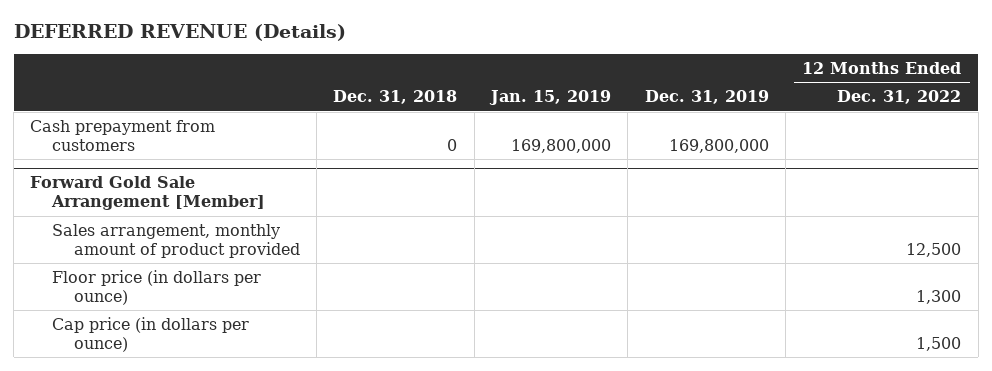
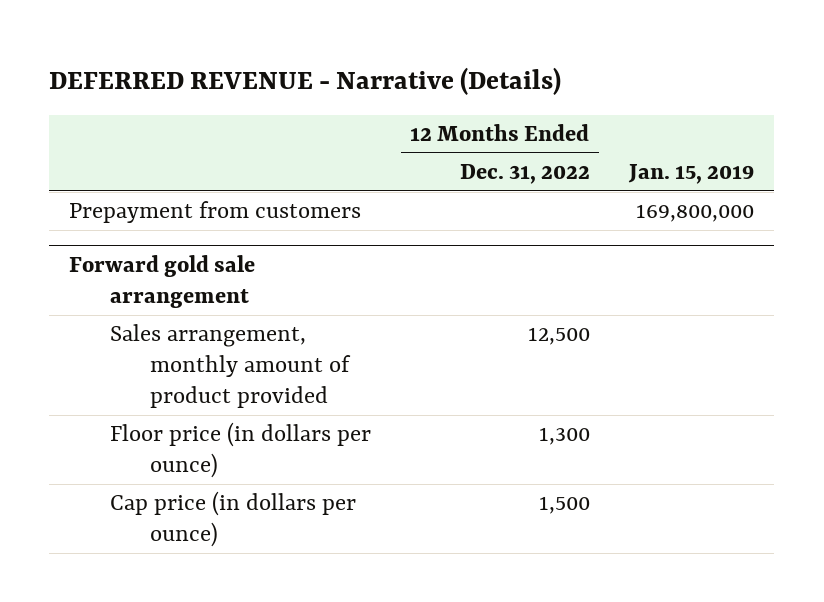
[13,24,346,42] DEFERRED REVENUE (Details) -> [49,67,562,96] DEFERRED REVENUE - Narrative (Details)
[333,90,458,105] Dec. 31, 2018 -> none
[644,90,769,105] Dec. 31, 2019 -> none
[30,119,216,151] Cash prepayment from customers -> [69,201,362,224] Prepayment from customers
[30,176,265,211] Forward Gold Sale Arrangement [Member] -> [69,254,256,308] Forward gold sale arrangement

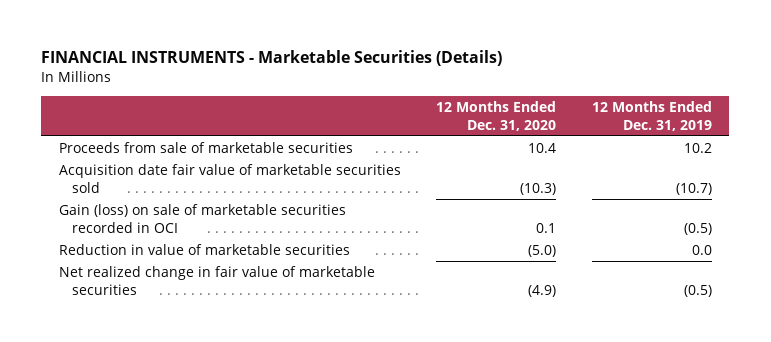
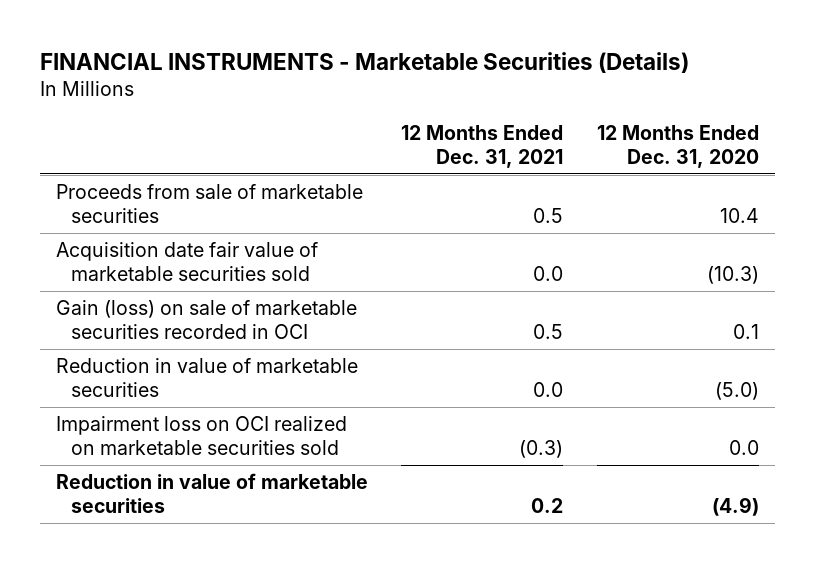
[591,101,712,131] 12 Months Ended Dec. 31, 2019 -> none
none -> [401,124,564,169] 12 Months Ended Dec. 31, 2021
none -> [56,416,348,456] Impairment loss on OCI realized on marketable securities sold
[58,266,375,295] Net realized change in fair value of marketable securities -> [56,473,369,514] Reduction in value of marketable securities

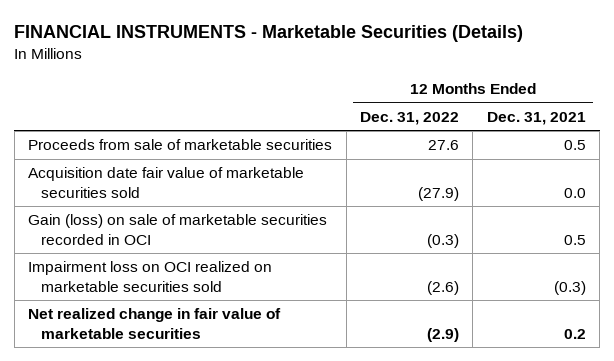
[596,124,759,169] 12 Months Ended Dec. 31, 2020 -> none
none -> [360,111,460,125] Dec. 31, 2022
[56,358,359,398] Reduction in value of marketable securities -> none
[56,473,369,514] Reduction in value of marketable securities -> [28,308,282,339] Net realized change in fair value of marketable securities

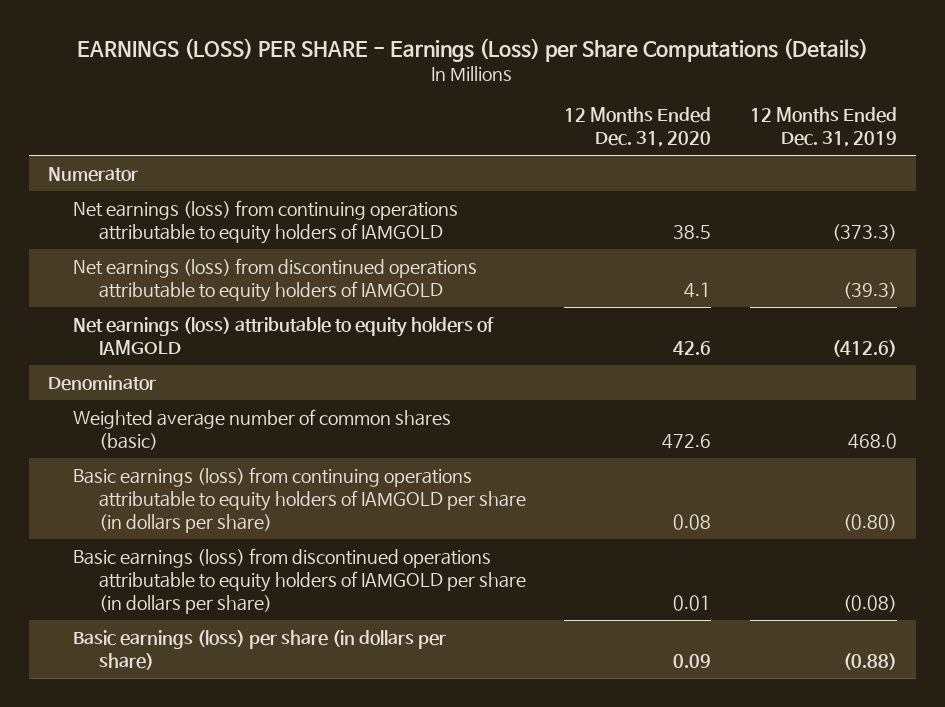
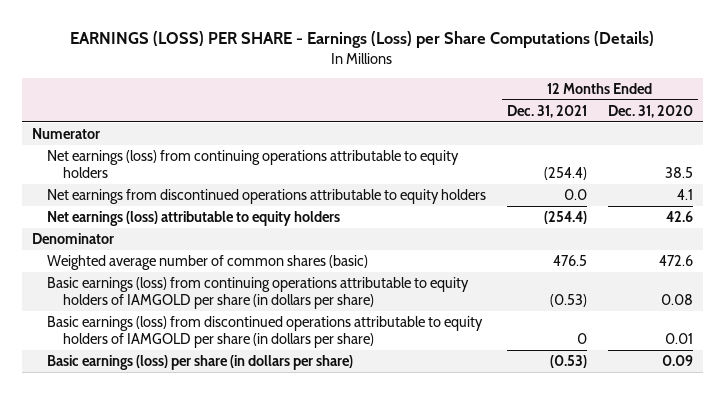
[749,107,897,148] 12 Months Ended Dec. 31, 2019 -> none
none -> [507,104,588,118] Dec. 31, 2021
[73,199,459,244] Net earnings (loss) from continuing operations attributable to equity holders of IAMGOLD -> [47,149,460,178] Net earnings (loss) from continuing operations attributable to equity holders
[73,257,478,302] Net earnings (loss) from discontinued operations attributable to equity holders of IAMGOLD -> [47,188,487,204] Net earnings from discontinued operations attributable to equity holders
[73,316,495,355] Net earnings (loss) attributable to equity holders of IAMGOLD -> [47,210,341,226] Net earnings (loss) attributable to equity holders

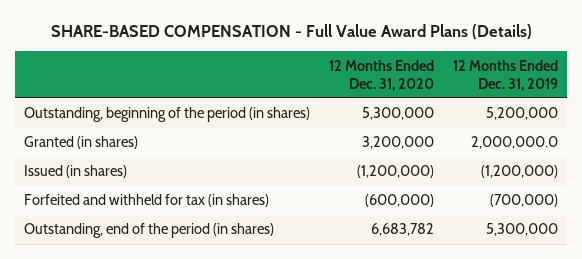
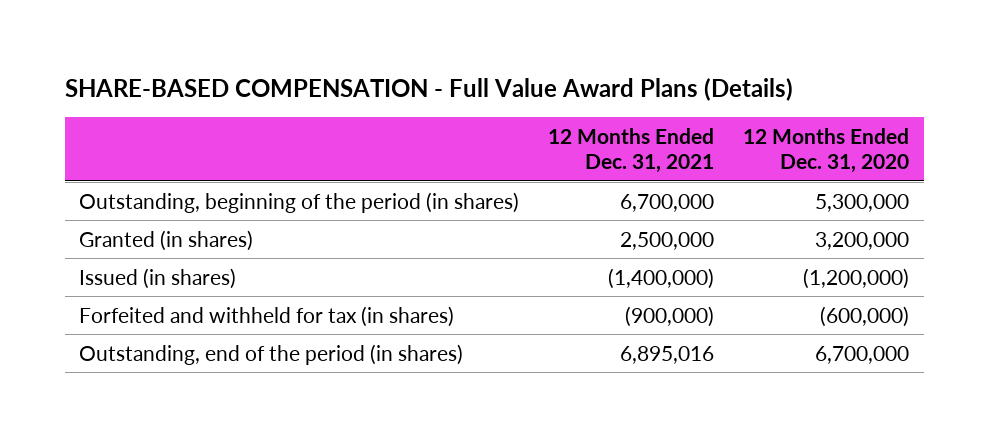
[452,59,558,91] 12 Months Ended Dec. 31, 2019 -> none
none -> [548,128,715,173] 12 Months Ended Dec. 31, 2021
[370,223,434,237] 6,683,782 -> [815,345,910,364] 6,700,000

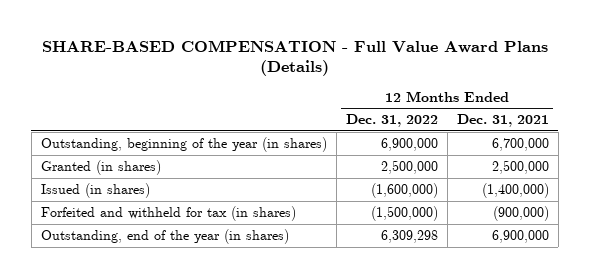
[743,128,910,173] 12 Months Ended Dec. 31, 2020 -> none
none -> [345,114,438,128] Dec. 31, 2022
[79,191,520,213] Outstanding, beginning of the period (in shares) -> [40,136,327,152] Outstanding, beginning of the year (in shares)
[79,343,464,365] Outstanding, end of the period (in shares) -> [40,228,289,244] Outstanding, end of the year (in shares)
[620,345,715,364] 6,895,016 -> [491,229,549,243] 6,900,000

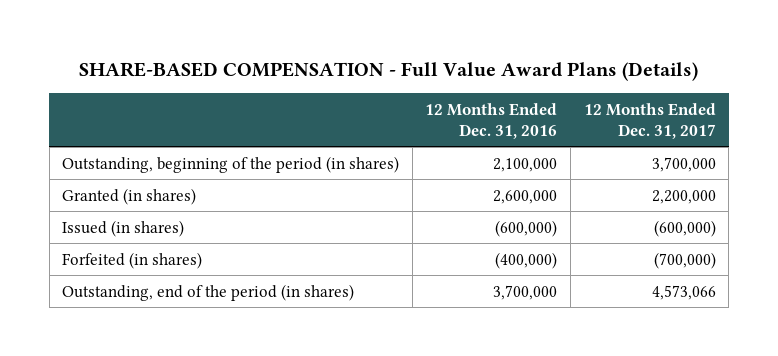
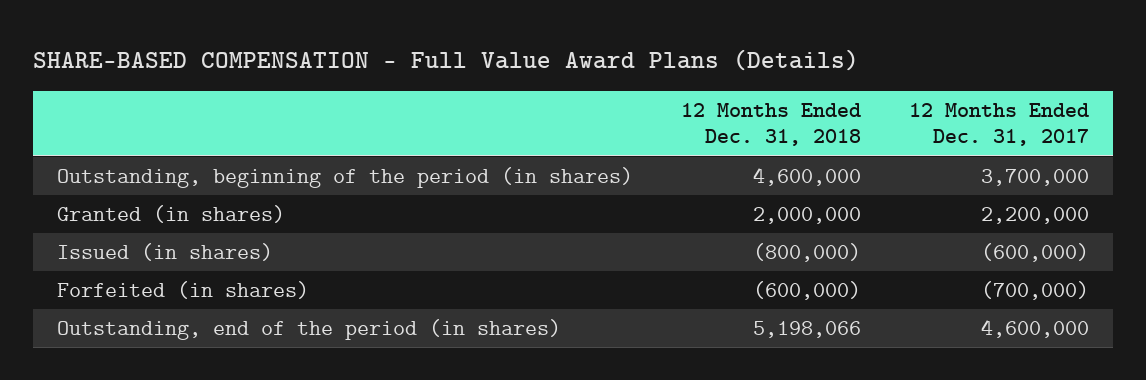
[425,102,558,139] 12 Months Ended Dec. 31, 2016 -> none
none -> [681,102,862,147] 12 Months Ended Dec. 31, 2018
[651,284,716,300] 4,573,066 -> [981,319,1090,339] 4,600,000

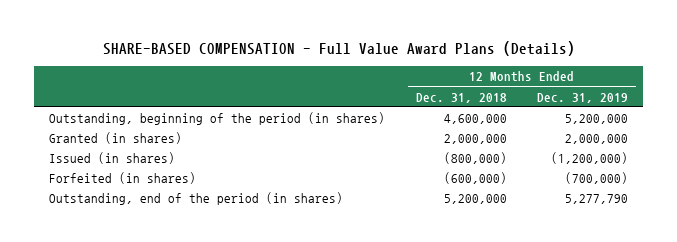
[909,102,1090,147] 12 Months Ended Dec. 31, 2017 -> none
none -> [537,92,629,103] Dec. 31, 2019
[753,321,862,339] 5,198,066 -> [443,194,507,205] 5,200,000

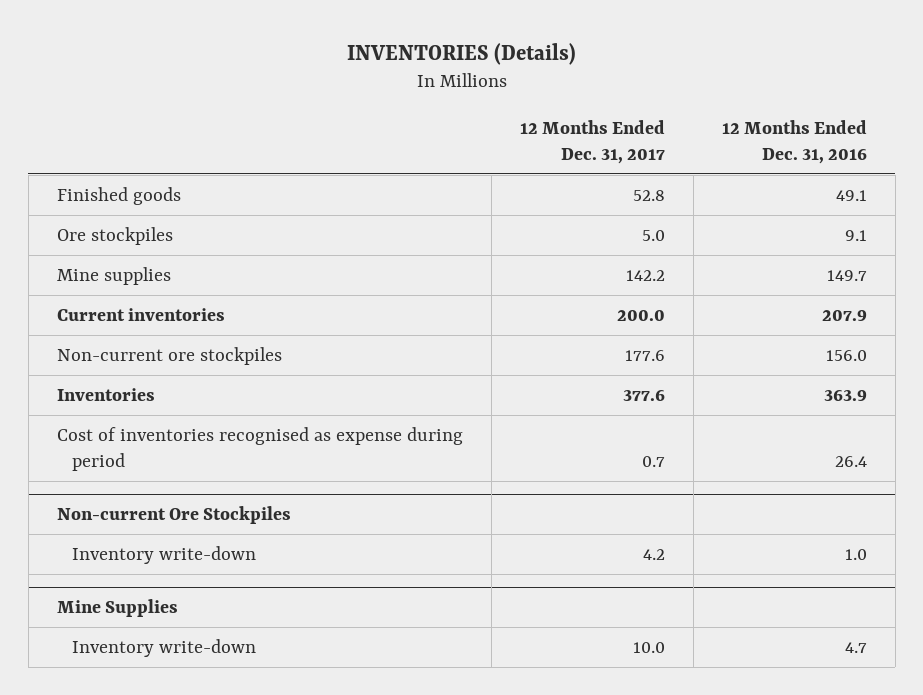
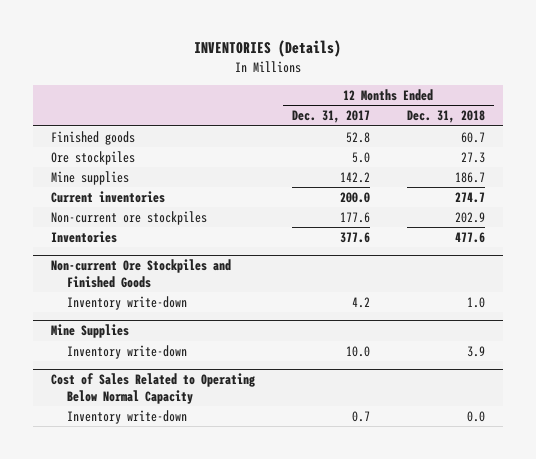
[721,119,867,164] 12 Months Ended Dec. 31, 2016 -> none
none -> [406,110,485,124] Dec. 31, 2018
[56,426,463,471] Cost of inventories recognised as expense during period -> none
[56,505,291,524] Non-current Ore Stockpiles -> [51,259,232,288] Non-current Ore Stockpiles and Finished Goods
none -> [51,373,256,404] Cost of Sales Related to Operating Below Normal Capacity
none -> [67,409,188,424] Inventory write-down

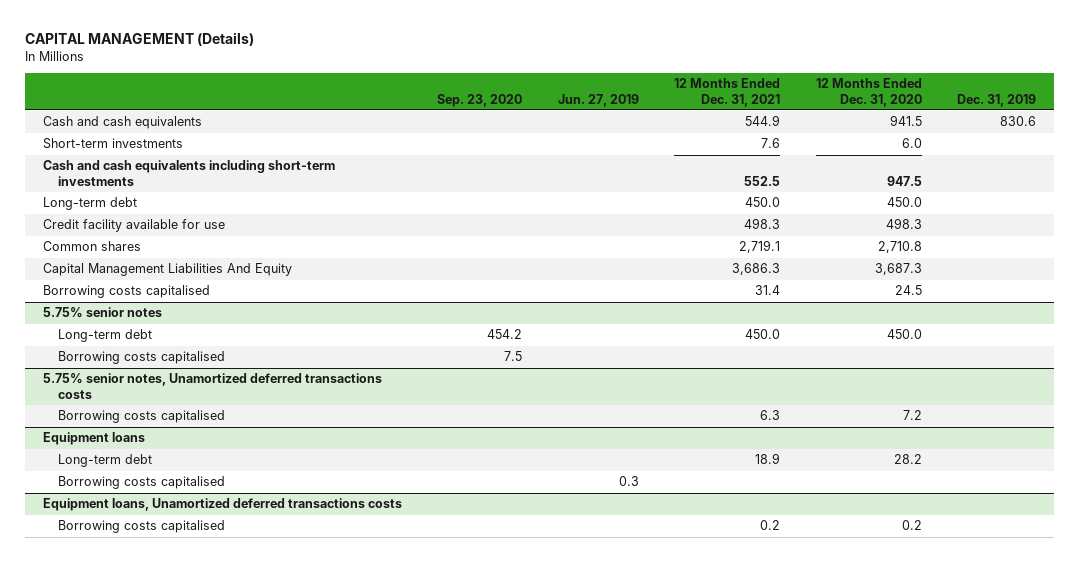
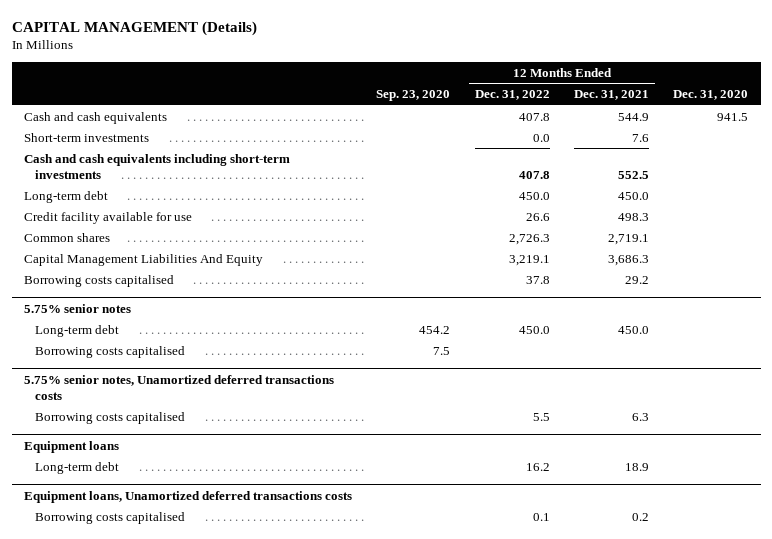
[557,93,639,107] Jun. 27, 2019 -> none
[815,78,922,107] 12 Months Ended Dec. 31, 2020 -> none
[957,93,1037,107] Dec. 31, 2019 -> none
none -> [474,90,550,101] Dec. 31, 2022
none -> [673,90,749,101] Dec. 31, 2020
[755,285,781,296] 31.4 -> [624,275,649,284] 29.2
[57,476,225,490] Borrowing costs capitalised -> none

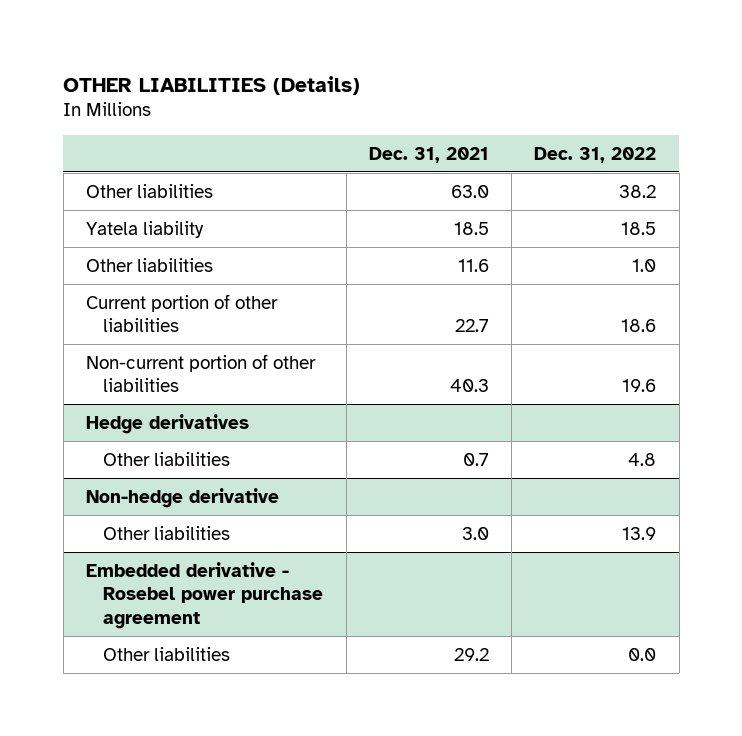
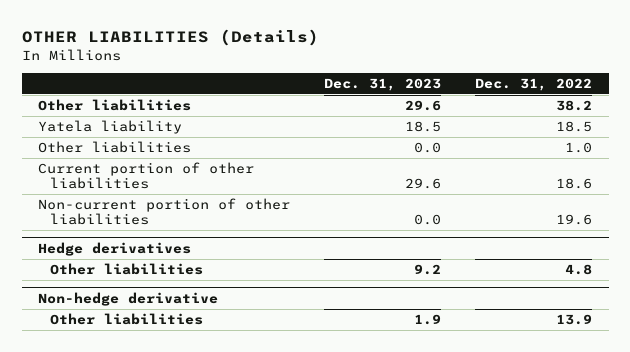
[368,146,489,163] Dec. 31, 2021 -> none
none -> [324,78,442,92] Dec. 31, 2023
[85,561,324,630] Embedded derivative - Rosebel power purchase agreement -> none
[103,646,231,661] Other liabilities -> none

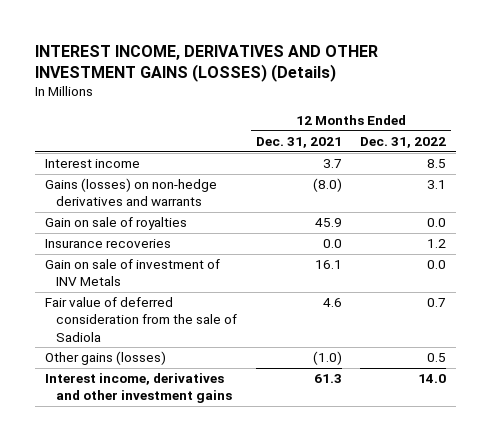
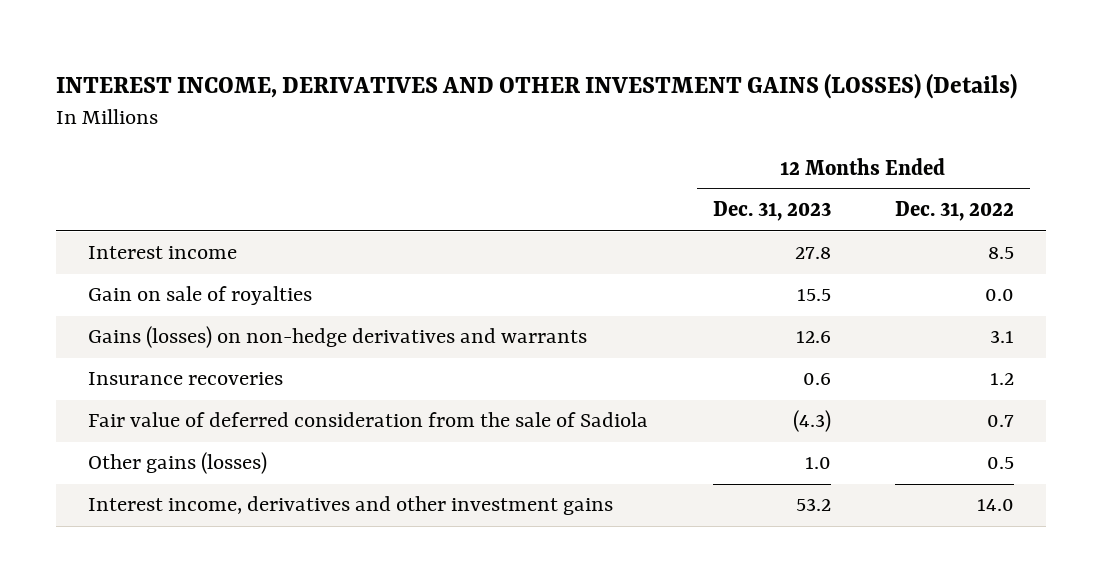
[255,137,342,149] Dec. 31, 2021 -> none
none -> [712,201,831,222] Dec. 31, 2023
[44,178,217,207] Gains (losses) on non-hedge derivatives and warrants -> [88,326,588,349] Gains (losses) on non-hedge derivatives and warrants
[44,259,220,287] Gain on sale of investment of INV Metals -> none

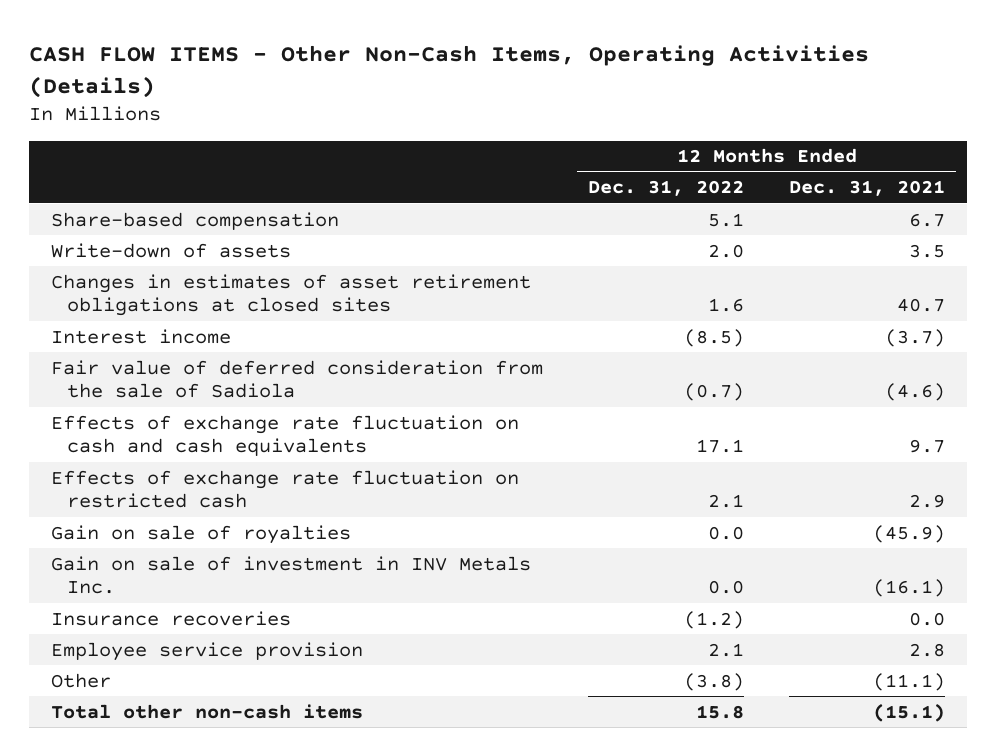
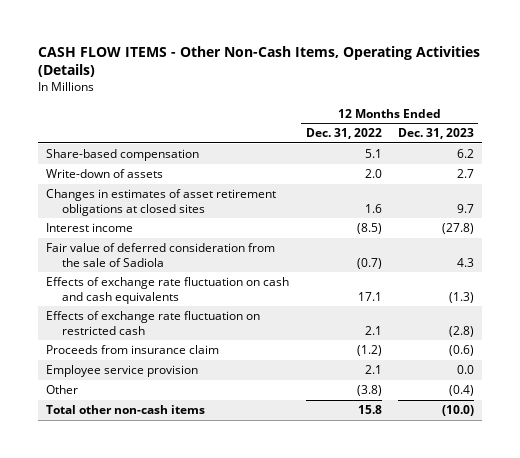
[788,180,945,197] Dec. 31, 2021 -> none
none -> [398,128,475,140] Dec. 31, 2023
[51,524,352,544] Gain on sale of royalties -> none
[51,555,532,595] Gain on sale of investment in INV Metals Inc. -> none
[51,610,292,626] Insurance recoveries -> [46,345,220,355] Proceeds from insurance claim

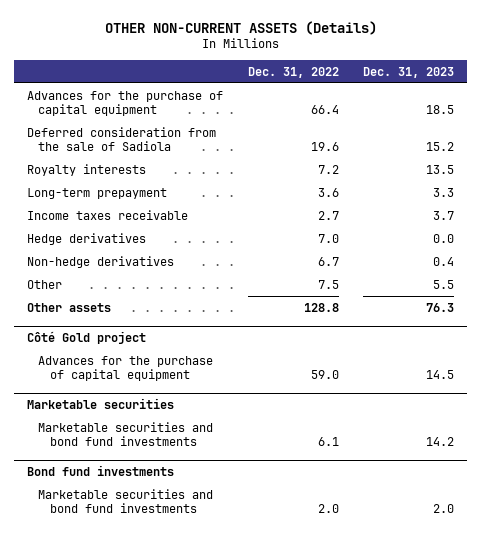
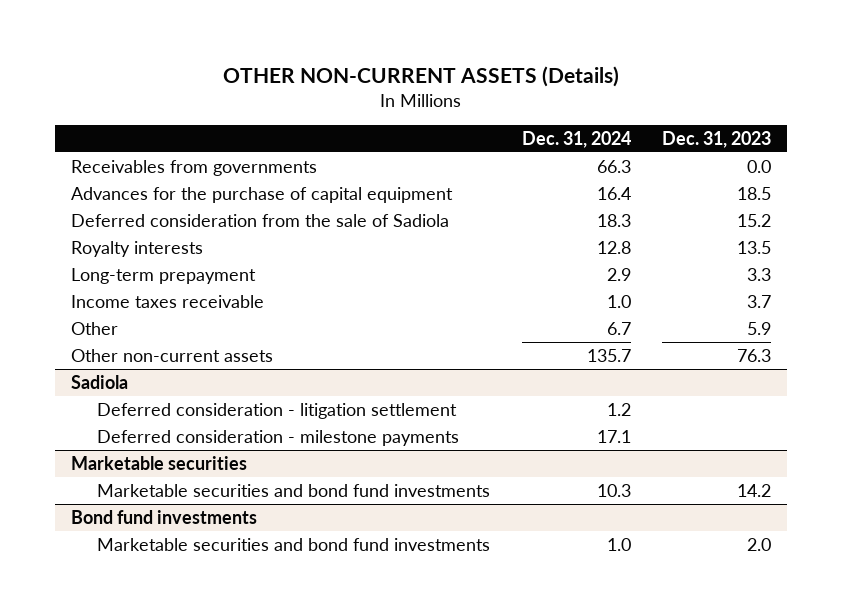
[247,66,339,78] Dec. 31, 2022 -> none
none -> [521,130,631,148] Dec. 31, 2024
none -> [70,159,317,176] Receivables from governments
[26,232,146,245] Hedge derivatives -> none
[26,255,174,268] Non-hedge derivatives -> none
[26,330,146,344] Côté Gold project -> none
[38,355,214,381] Advances for the purchase of capital equipment -> none
[433,279,455,289] 5.5 -> [747,321,772,335] 5.9
[26,302,111,312] Other assets -> [70,348,273,362] Other non-current assets
none -> [70,374,128,389] Sadiola
none -> [97,402,458,419] Deferred consideration - litigation settlement
none -> [97,429,460,446] Deferred consideration - milestone payments

